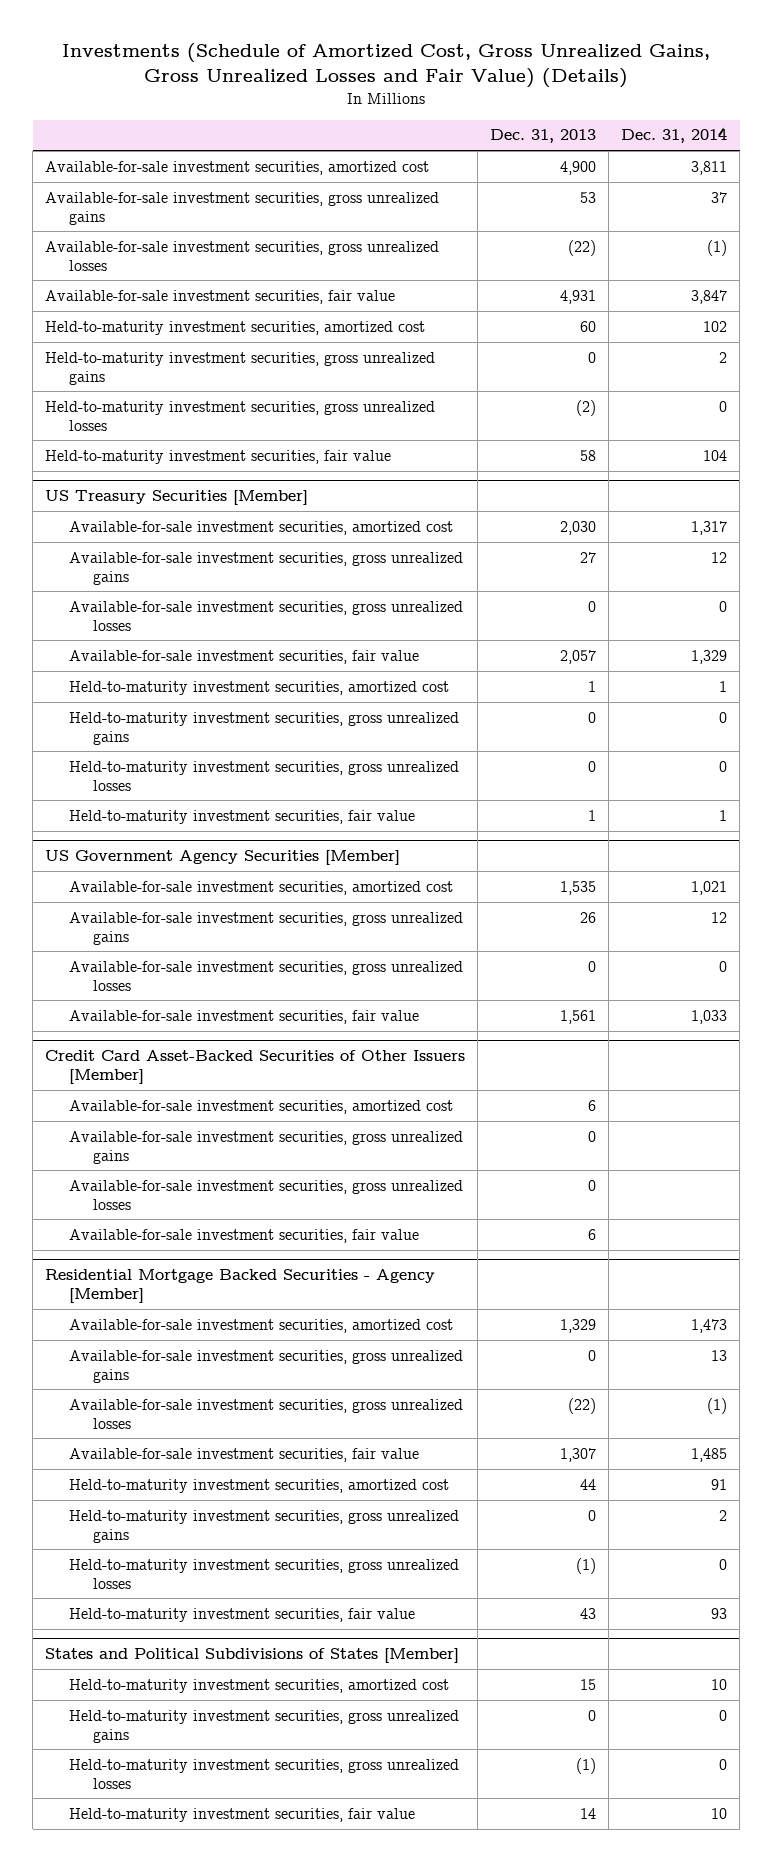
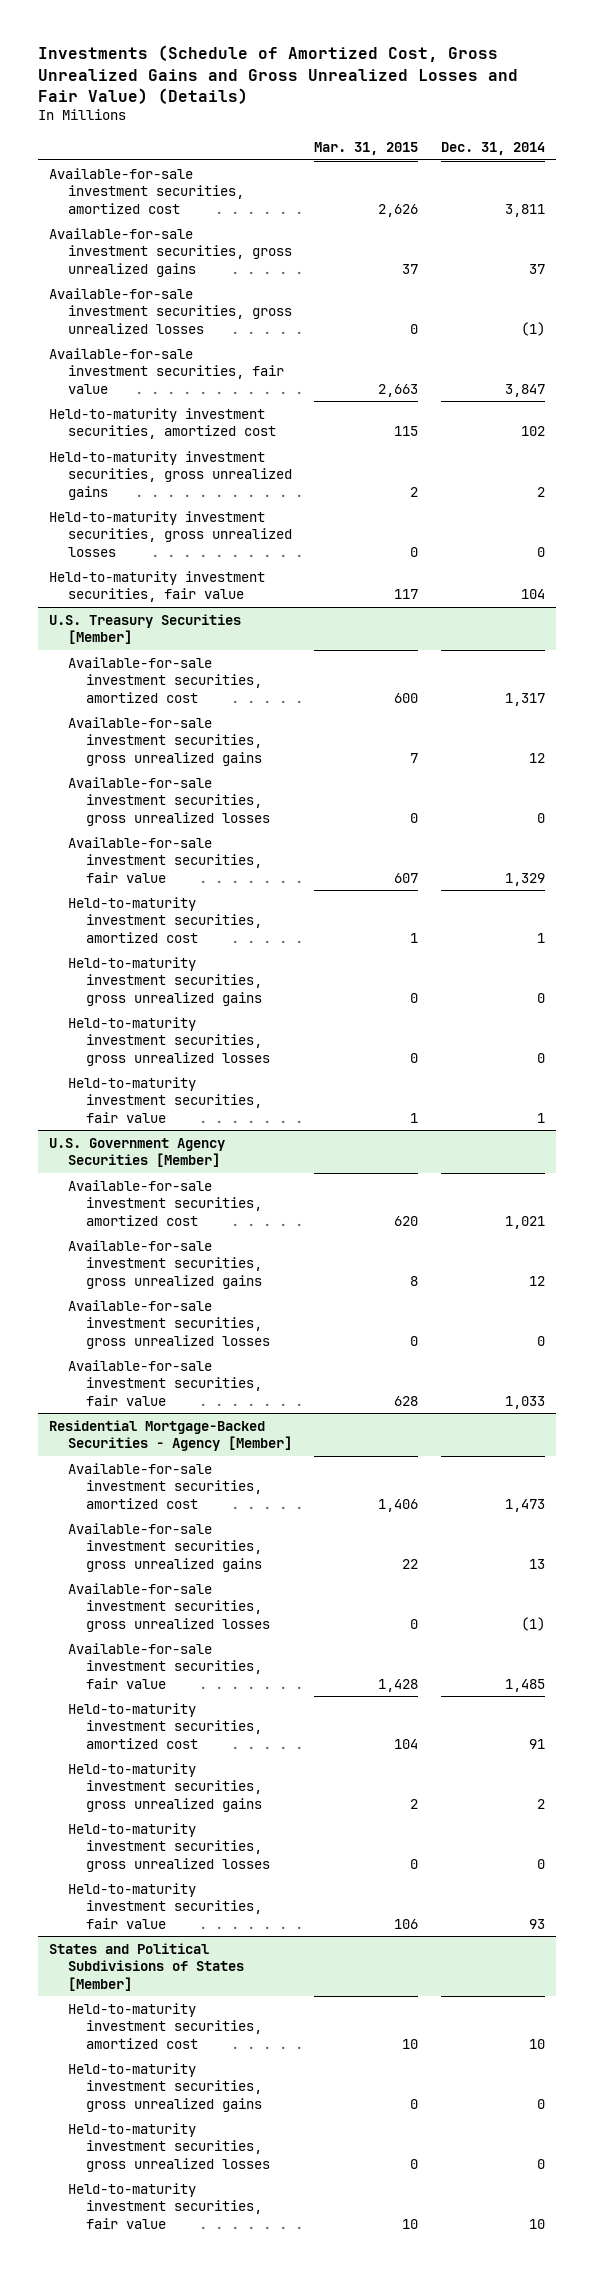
[62,43,711,89] Investments (Schedule of Amortized Cost, Gross Unrealized Gains, Gross Unrealized Losses and Fair Value) (Details) -> [38,45,519,104] Investments (Schedule of Amortized Cost, Gross Unrealized Gains and Gross Unrealized Losses and Fair Value) (Details)
[490,129,597,144] Dec. 31, 2013 -> none
none -> [314,141,419,155] Mar. 31, 2015
[45,490,309,506] US Treasury Securities [Member] -> [49,613,242,645] U.S. Treasury Securities [Member]
[45,850,401,866] US Government Agency Securities [Member] -> [49,1137,226,1168] U.S. Government Agency Securities [Member]
[45,1050,466,1084] Credit Card Asset-Backed Securities of Other Issuers [Member] -> none
[69,1099,454,1114] Available-for-sale investment securities, amortized cost -> none
[69,1130,464,1164] Available-for-sale investment securities, gross unrealized gains -> none
[69,1179,464,1210] Available-for-sale investment securities, gross unrealized losses -> none
[69,1228,420,1243] Available-for-sale investment securities, fair value -> none
[45,1269,436,1303] Residential Mortgage Backed Securities - Agency [Member] -> [49,1419,292,1452] Residential Mortgage-Backed Securities - Agency [Member]

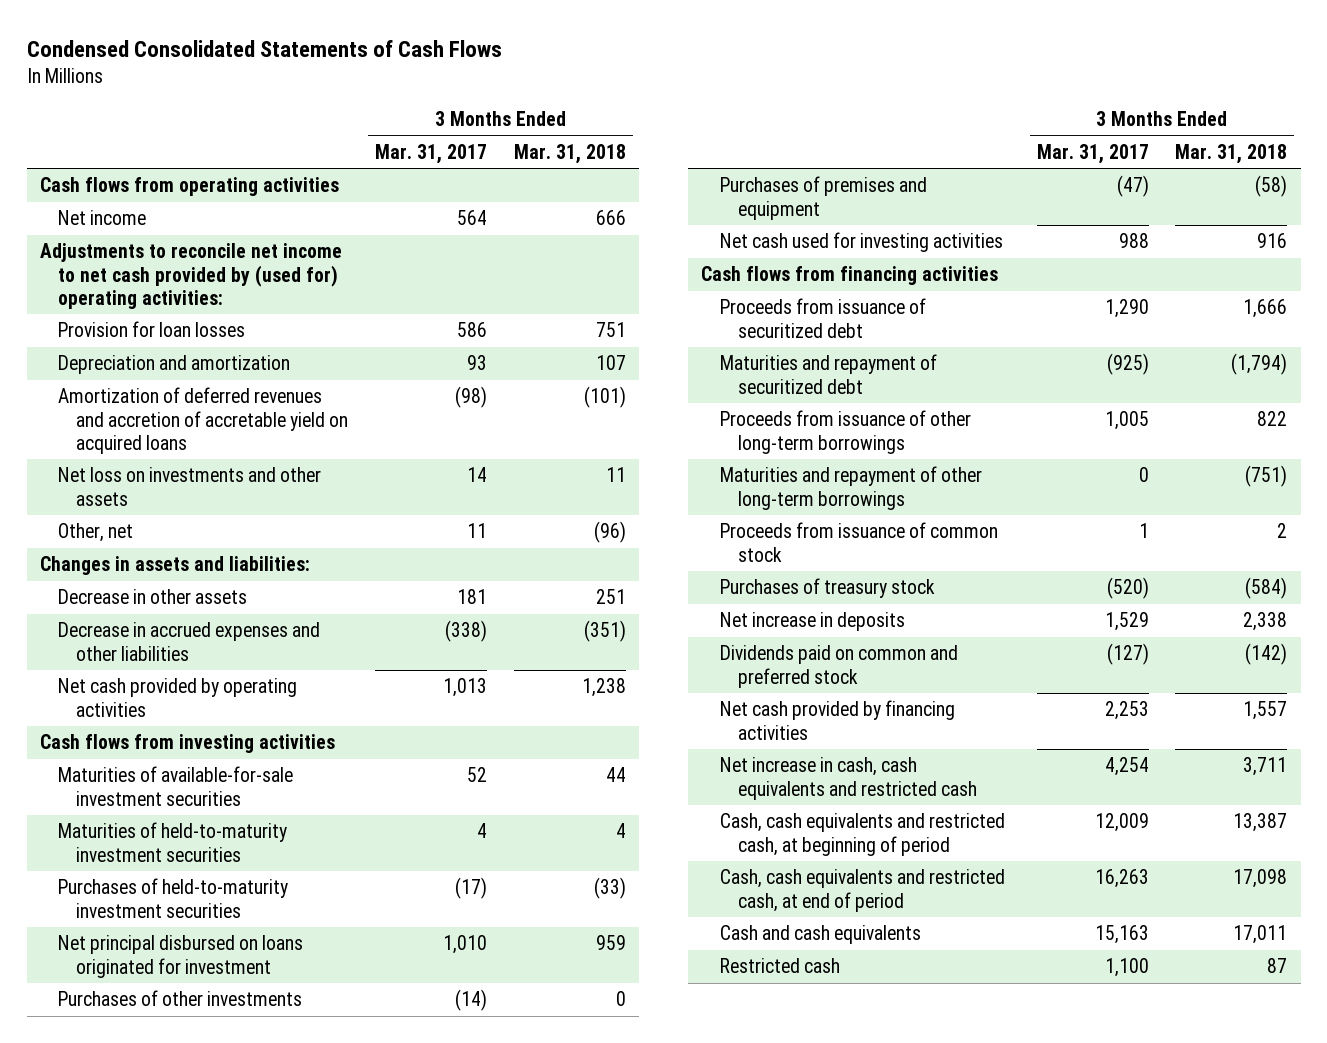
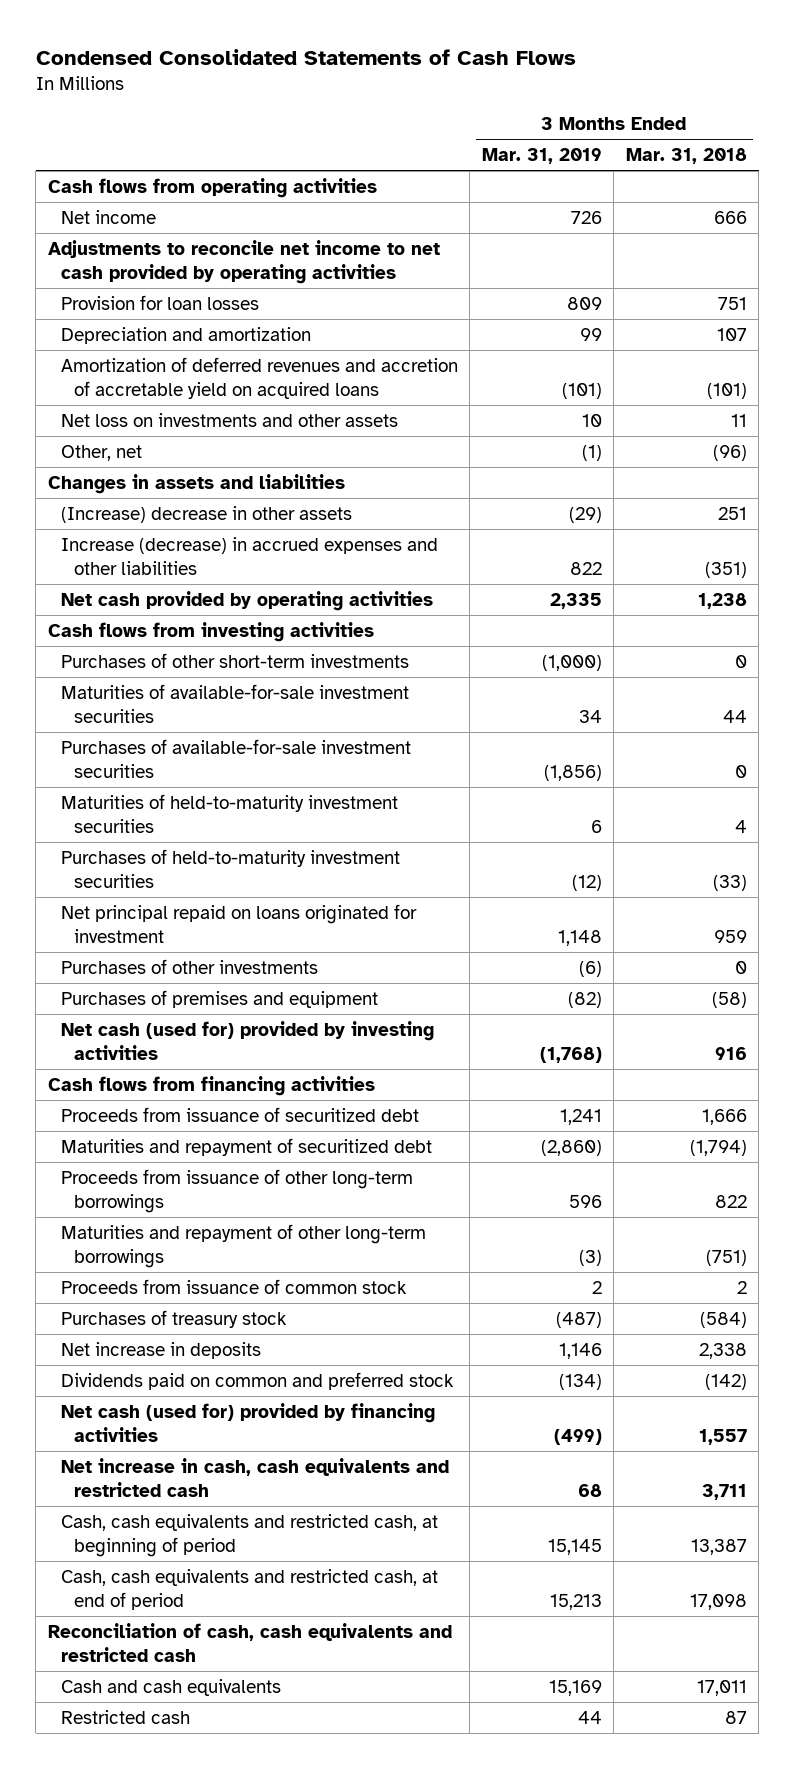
[375,143,488,164] Mar. 31, 2017 -> none
none -> [481,148,602,165] Mar. 31, 2019
[39,243,342,309] Adjustments to reconcile net income to net cash provided by (used for) operating activities: -> [47,239,440,284] Adjustments to reconcile net income to net cash provided by operating activities
[39,556,310,576] Changes in assets and liabilities: -> [47,473,345,494] Changes in assets and liabilities
[58,589,248,605] Decrease in other assets -> [60,505,352,523] (Increase) decrease in other assets
[58,622,321,661] Decrease in accrued expenses and other liabilities -> [60,536,438,575] Increase (decrease) in accrued expenses and other liabilities
none -> [60,652,409,668] Purchases of other short-term investments
none -> [60,738,411,778] Purchases of available-for-sale investment securities
[58,935,304,978] Net principal disbursed on loans originated for investment -> [60,903,417,943] Net principal repaid on loans originated for investment
[719,232,1003,253] Net cash used for investing activities -> [60,1020,434,1060] Net cash (used for) provided by investing activities
[719,700,955,740] Net cash provided by financing activities -> [60,1402,435,1442] Net cash (used for) provided by financing activities
none -> [47,1622,452,1662] Reconciliation of cash, cash equivalents and restricted cash

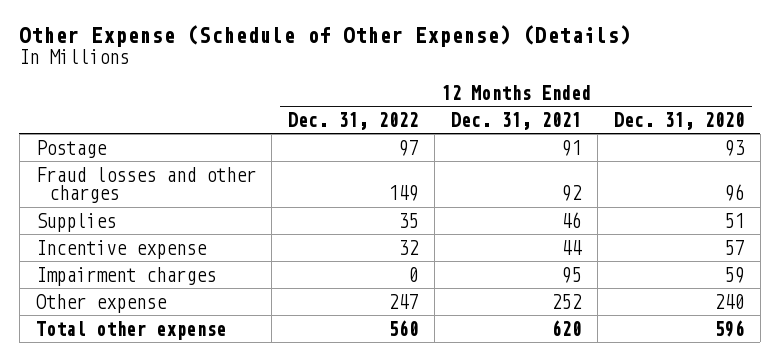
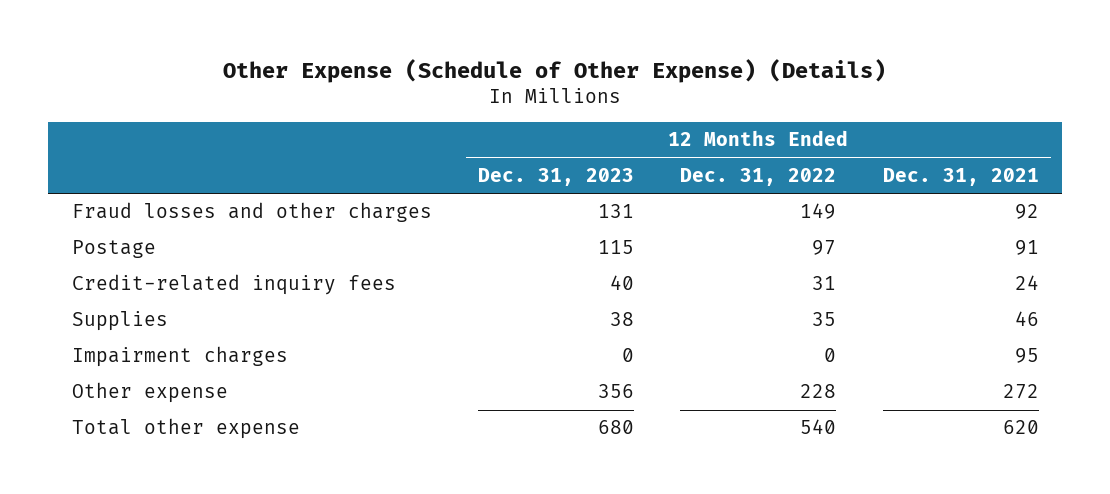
[614,111,745,130] Dec. 31, 2020 -> none
none -> [477,167,634,186] Dec. 31, 2023
[35,139,107,158] Postage -> [71,240,156,259] Postage
none -> [71,274,396,296] Credit-related inquiry fees
[35,239,207,259] Incentive expense -> none
[388,293,419,309] 247 -> [800,384,837,399] 228
[551,293,583,309] 252 -> [1002,384,1039,400] 272
[388,319,419,336] 560 -> [800,419,837,435] 540

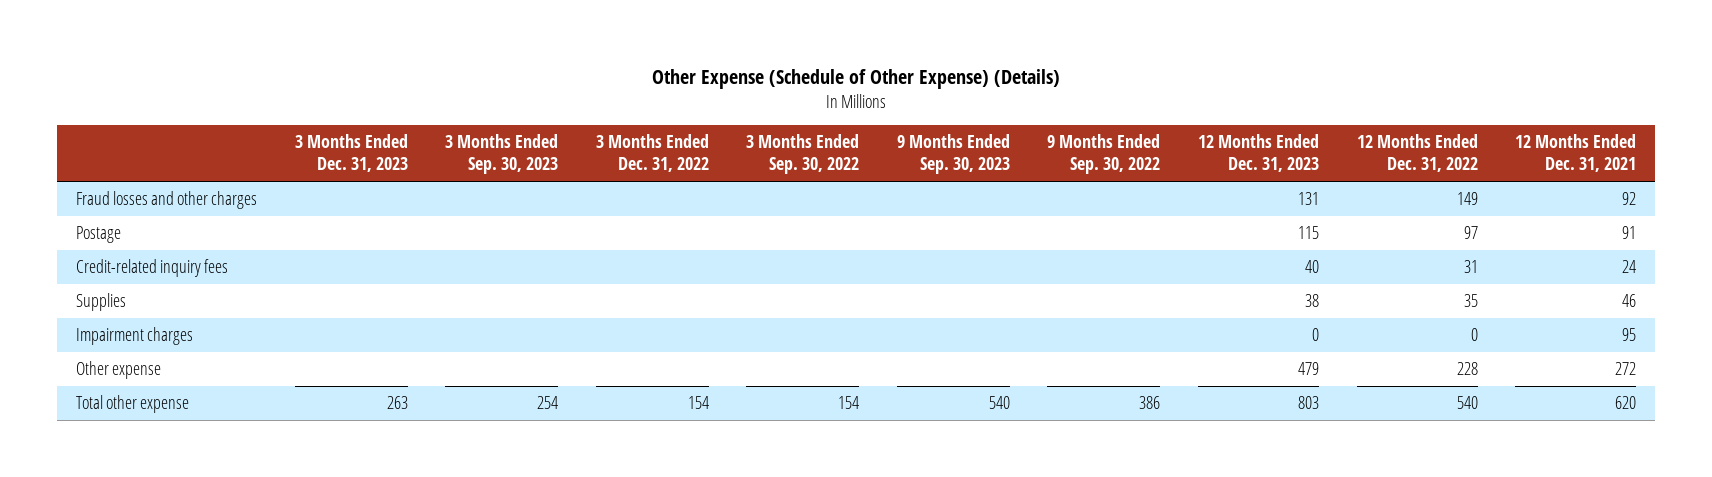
none -> [294,134,408,173] 3 Months Ended Dec. 31, 2023
none -> [445,134,559,175] 3 Months Ended Sep. 30, 2023
none -> [595,134,709,173] 3 Months Ended Dec. 31, 2022
none -> [746,134,860,175] 3 Months Ended Sep. 30, 2022
none -> [896,134,1010,175] 9 Months Ended Sep. 30, 2023
none -> [1047,134,1161,175] 9 Months Ended Sep. 30, 2022
[597,384,634,399] 356 -> [1297,362,1319,376] 479
[597,420,634,435] 680 -> [1297,396,1319,410] 803

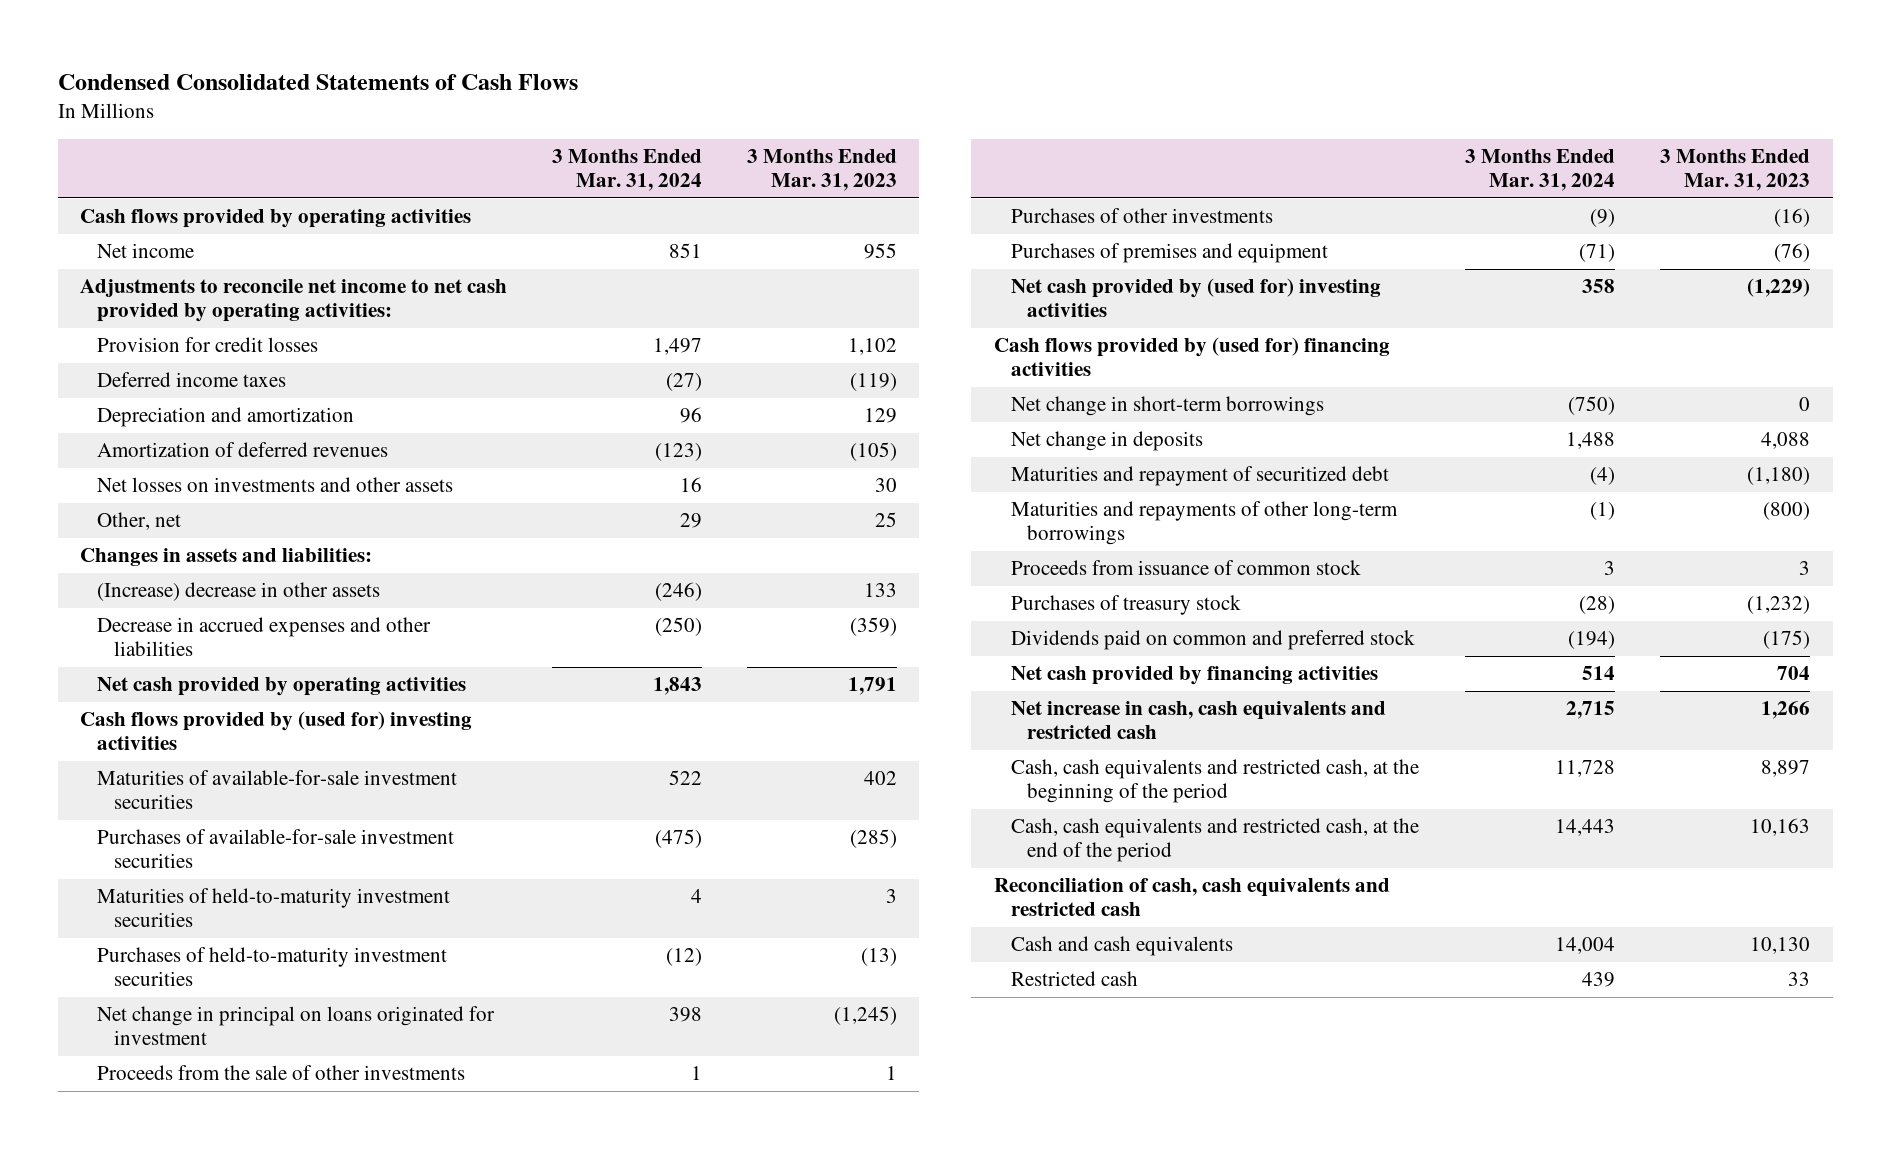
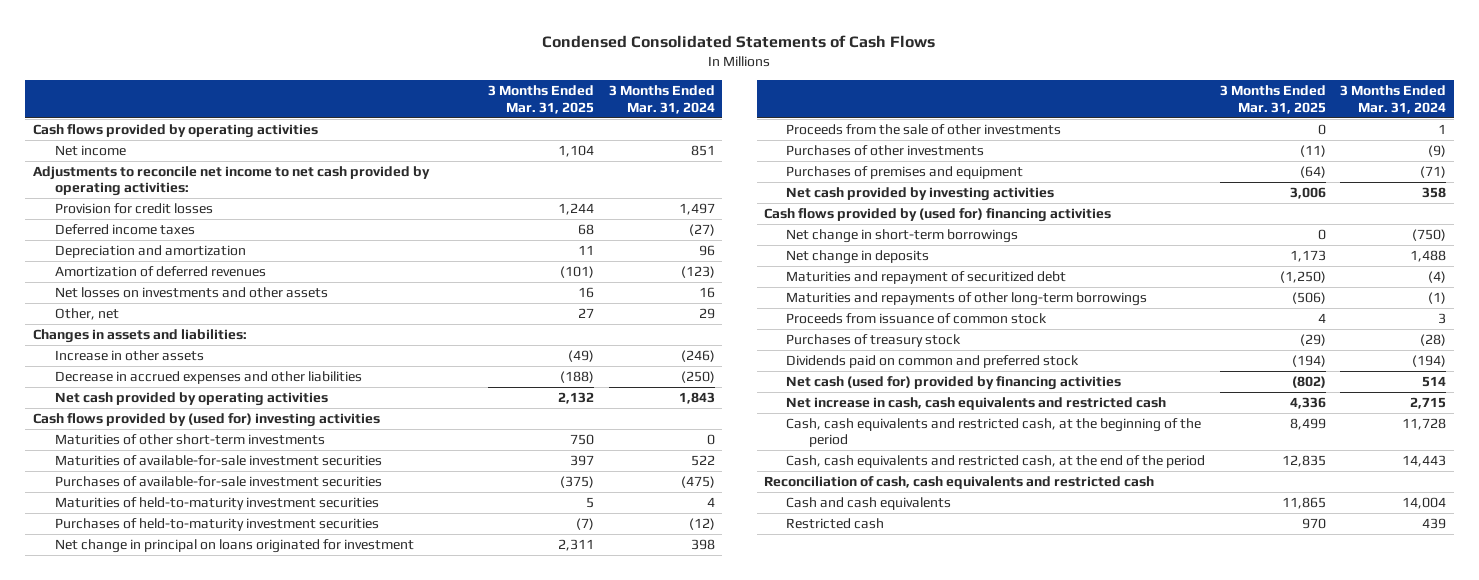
[746,148,897,192] 3 Months Ended Mar. 31, 2023 -> none
none -> [488,85,595,114] 3 Months Ended Mar. 31, 2025
[97,582,381,602] (Increase) decrease in other assets -> [54,350,204,362] Increase in other assets
none -> [54,434,325,446] Maturities of other short-term investments
[1010,278,1381,318] Net cash provided by (used for) investing activities -> [786,187,1055,202] Net cash provided by investing activities
[1010,666,1378,686] Net cash provided by financing activities -> [786,376,1122,391] Net cash (used for) provided by financing activities

